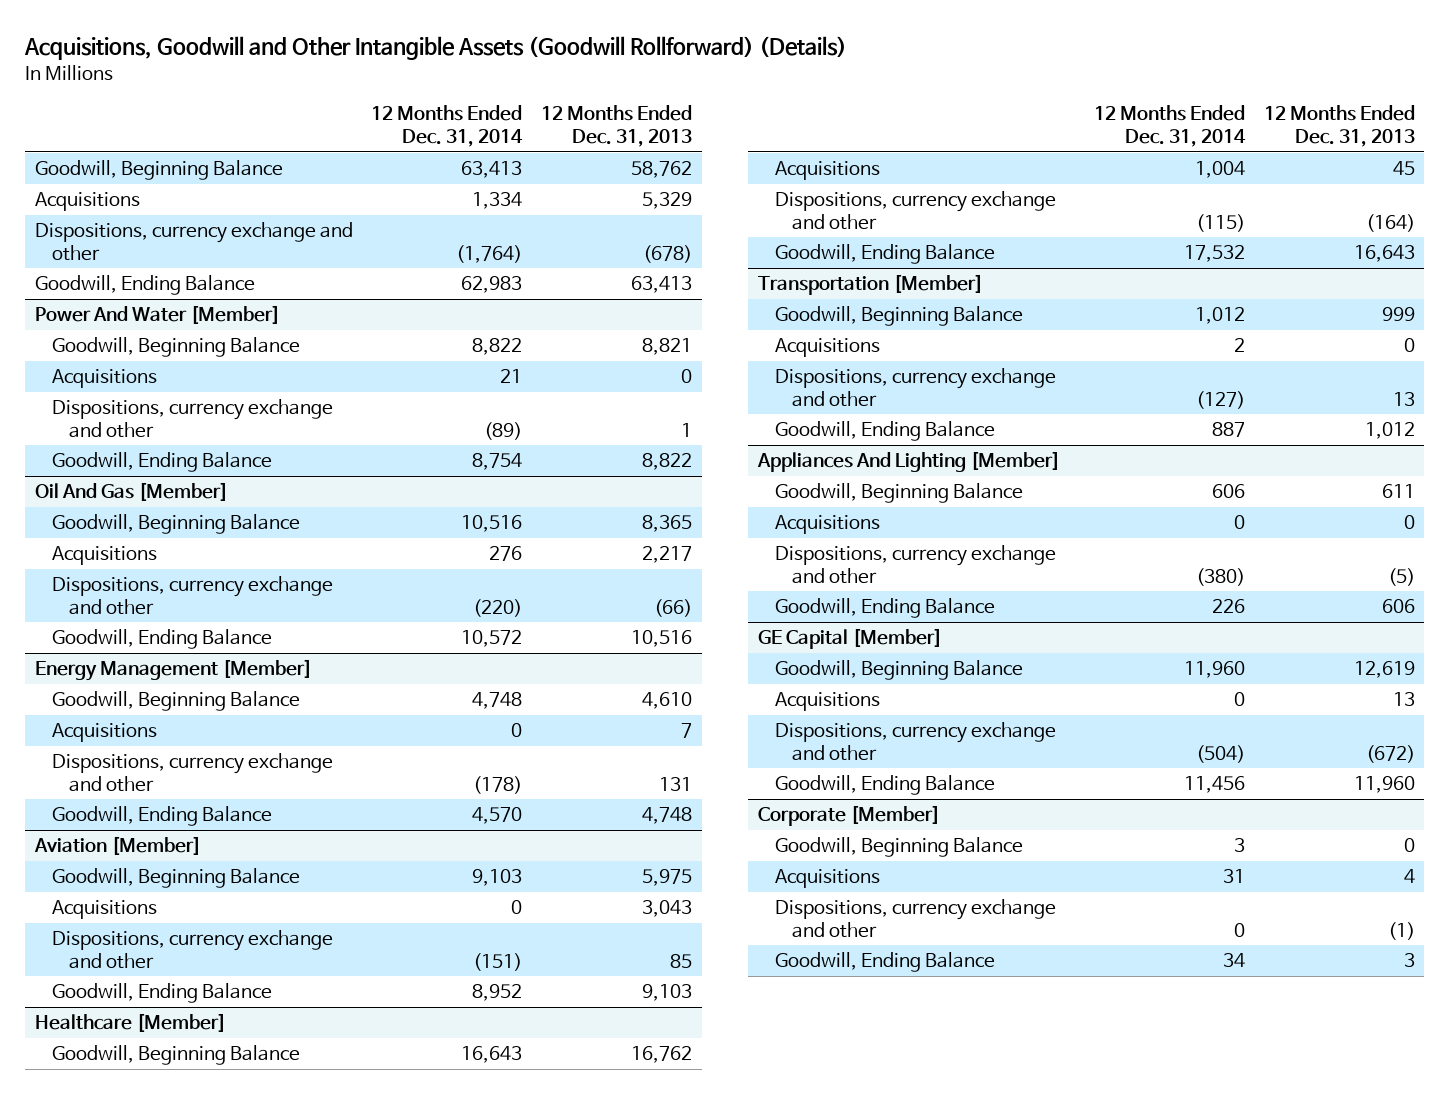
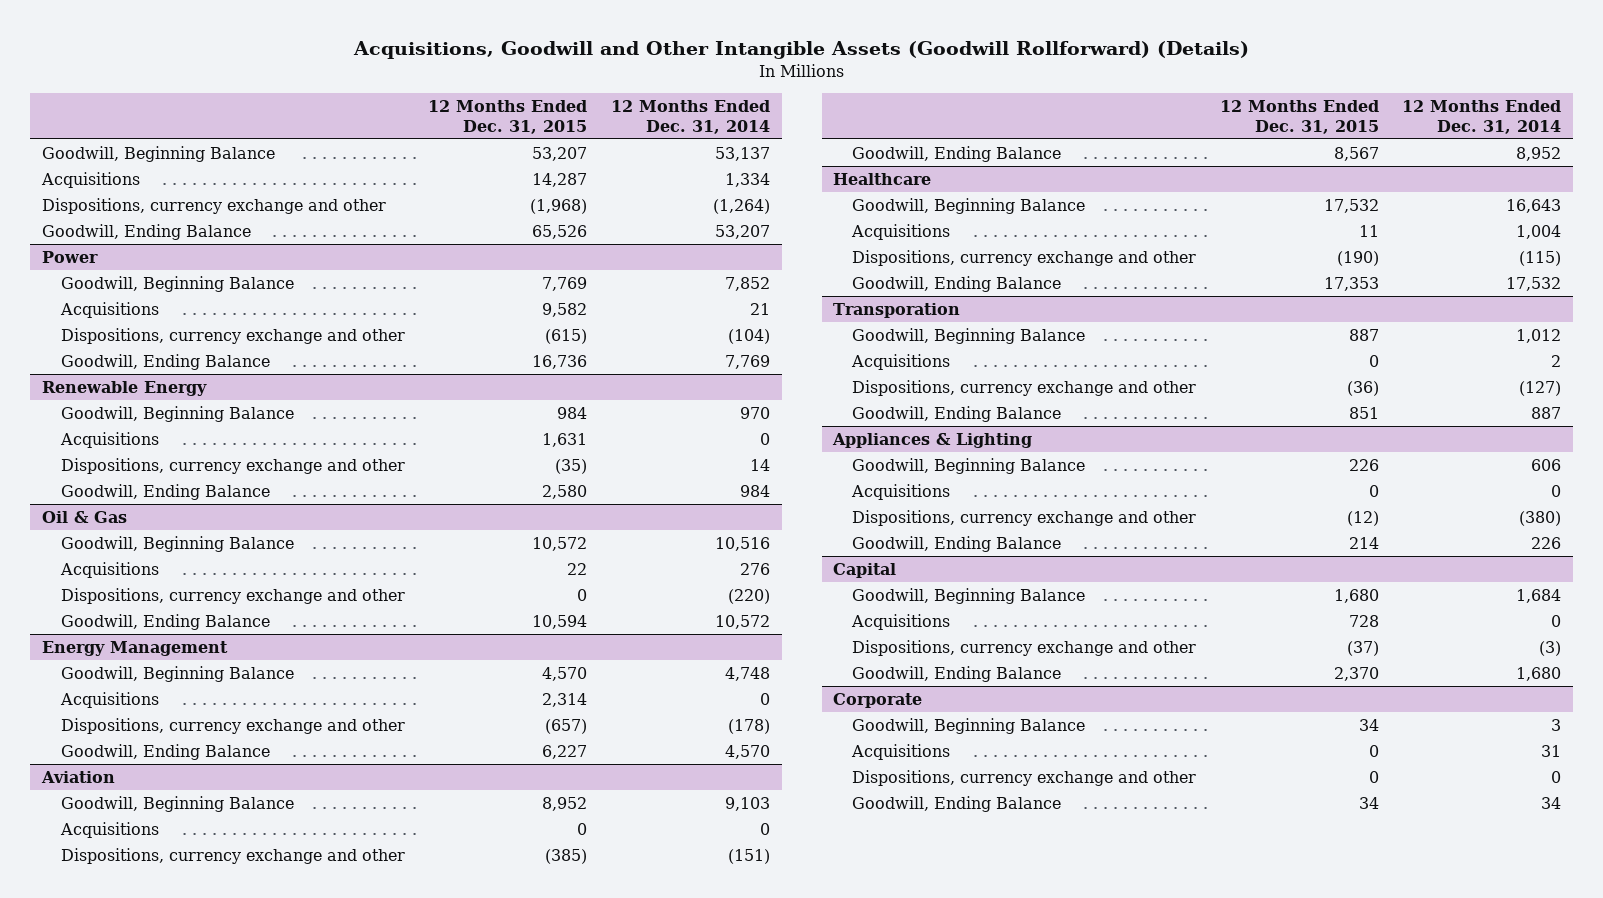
[541,105,693,148] 12 Months Ended Dec. 31, 2013 -> none
none -> [428,99,588,134] 12 Months Ended Dec. 31, 2015
[461,161,523,179] 63,413 -> [714,146,770,161] 53,137
[34,305,280,325] Power And Water [Member] -> none
[456,244,523,263] (1,764) -> [712,198,770,214] (1,264)
[461,276,523,294] 62,983 -> [714,224,770,239] 53,207
none -> [42,250,99,263] Power
[472,338,523,356] 8,822 -> [724,276,770,291] 7,852
[484,421,523,440] (89) -> [727,328,770,344] (104)
[472,453,523,471] 8,754 -> [724,354,770,369] 7,769
none -> [42,380,208,396] Renewable Energy
none -> [60,405,294,422] Goodwill, Beginning Balance
none -> [59,431,159,448] Acquisitions
none -> [60,457,405,474] Dispositions, currency exchange and other
none -> [60,483,270,500] Goodwill, Ending Balance
[34,482,228,502] Oil And Gas [Member] -> [42,510,128,523] Oil & Gas
[34,659,312,682] Energy Management [Member] -> [42,640,229,656] Energy Management
[33,836,201,856] Aviation [Member] -> [41,770,116,783] Aviation
[34,1013,226,1033] Healthcare [Member] -> [833,172,932,185] Healthcare
[757,274,983,296] Transportation [Member] -> [833,302,961,318] Transporation
[756,451,1060,473] Appliances And Lighting [Member] -> [832,432,1033,448] Appliances & Lighting
[757,628,942,650] GE Capital [Member] -> none
none -> [833,562,897,578] Capital
[1184,661,1246,679] 11,960 -> [1516,588,1562,603] 1,684
[1196,744,1246,763] (504) -> [1539,640,1562,656] (3)
[1184,776,1246,794] 11,456 -> [1516,666,1562,681] 1,680
[757,805,940,827] Corporate [Member] -> [833,692,923,708] Corporate

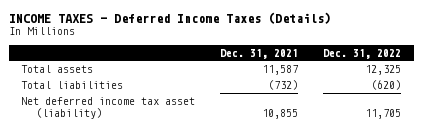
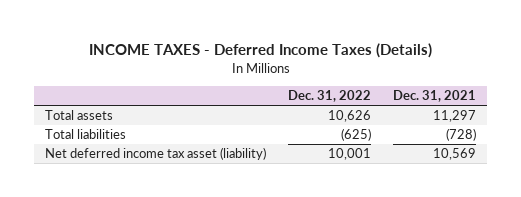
[262,65,299,76] 11,587 -> [433,110,477,123] 11,297
[365,65,402,76] 12,325 -> [328,110,372,123] 10,626
[268,80,299,91] (732) -> [446,128,477,142] (728)
[371,80,402,91] (620) -> [341,128,372,142] (625)
[262,108,299,119] 10,855 -> [433,148,477,161] 10,569
[365,108,402,119] 11,705 -> [328,148,372,161] 10,001

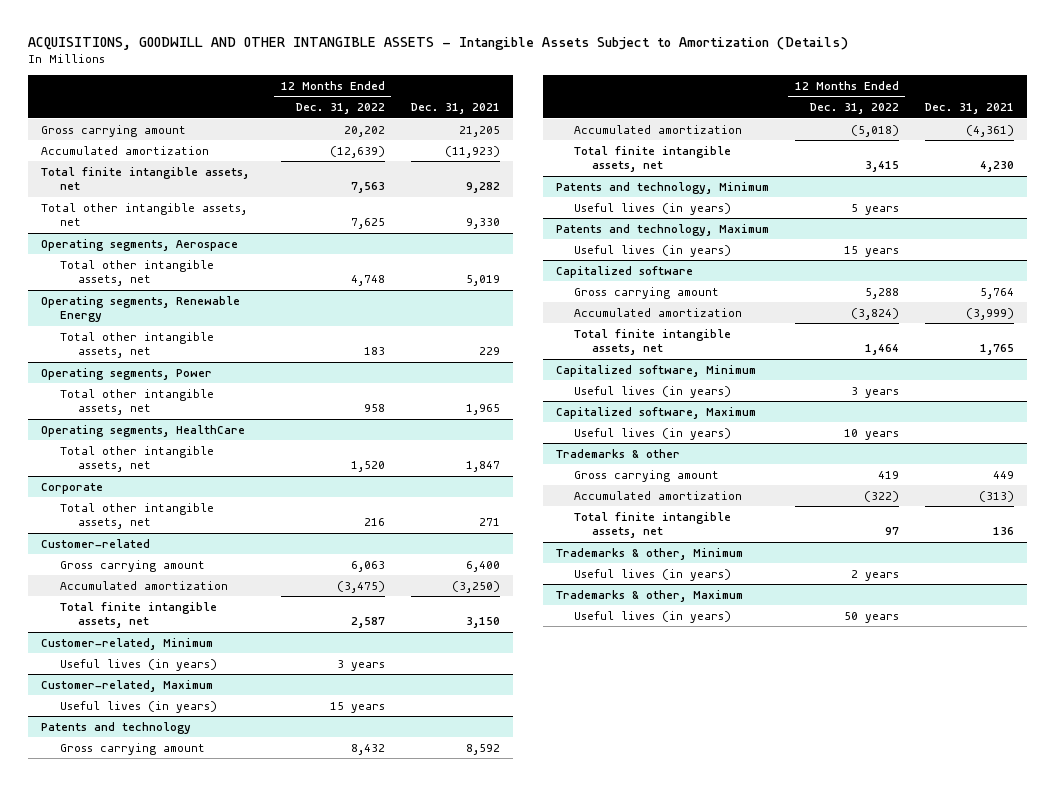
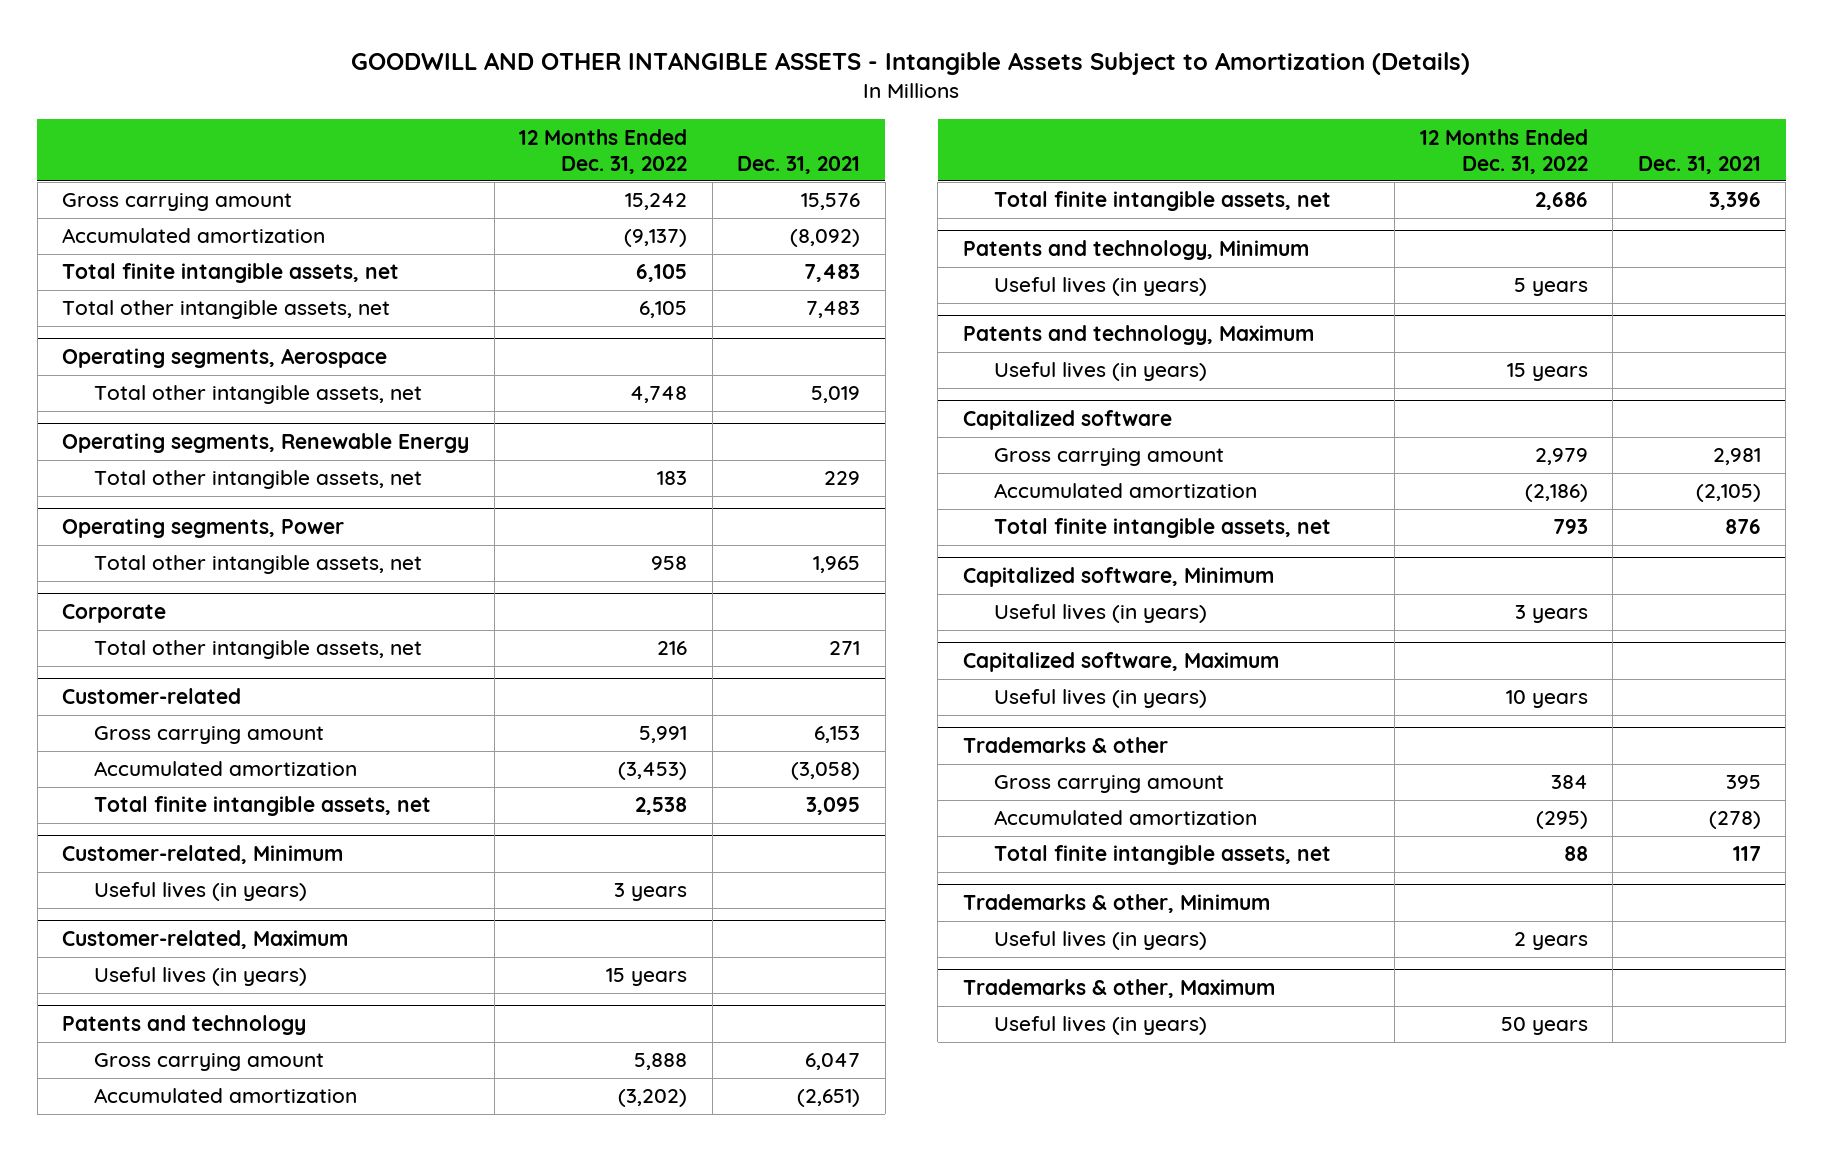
[28,36,849,50] ACQUISITIONS, GOODWILL AND OTHER INTANGIBLE ASSETS - Intangible Assets Subject to Amortization (Details) -> [351,51,1471,75] GOODWILL AND OTHER INTANGIBLE ASSETS - Intangible Assets Subject to Amortization (Details)
[343,125,385,137] 20,202 -> [625,193,688,211] 15,242
[458,125,500,137] 21,205 -> [801,193,861,211] 15,576
[329,145,385,158] (12,639) -> [624,229,688,248] (9,137)
[444,145,500,158] (11,923) -> [790,229,861,248] (8,092)
[350,182,385,194] 7,563 -> [636,264,688,283] 6,105
[465,182,500,194] 9,282 -> [804,264,861,283] 7,483
[350,218,385,230] 7,625 -> [639,301,688,319] 6,105
[465,218,500,230] 9,330 -> [806,301,861,319] 7,483
[41,424,246,437] Operating segments, HealthCare -> none
[59,445,214,473] Total other intangible assets, net -> none
[350,560,385,572] 6,063 -> [639,726,688,744] 5,991
[465,560,500,572] 6,400 -> [814,726,861,744] 6,153
[336,580,385,593] (3,475) -> [618,762,688,781] (3,453)
[451,580,500,593] (3,250) -> [791,762,861,781] (3,058)
[350,617,385,629] 2,587 -> [635,797,688,816] 2,538
[465,617,500,629] 3,150 -> [806,797,861,816] 3,095
[350,743,385,755] 8,432 -> [634,1053,688,1071] 5,888
[465,743,500,755] 8,592 -> [805,1053,861,1071] 6,047
[850,124,899,137] (5,018) -> [618,1089,688,1108] (3,202)
[966,124,1015,137] (4,361) -> [797,1089,861,1108] (2,651)
[864,161,899,173] 3,415 -> [1534,192,1588,211] 2,686
[980,161,1015,173] 4,230 -> [1708,192,1761,211] 3,396
[864,287,899,299] 5,288 -> [1534,448,1588,466] 2,979
[980,287,1015,299] 5,764 -> [1712,448,1761,466] 2,981
[850,307,899,320] (3,824) -> [1524,484,1588,503] (2,186)
[966,307,1015,320] (3,999) -> [1695,484,1761,503] (2,105)
[864,344,899,356] 1,464 -> [1552,519,1588,535] 793
[980,344,1015,356] 1,765 -> [1724,519,1761,535] 876
[877,470,899,479] 419 -> [1550,775,1588,790] 384
[993,470,1015,479] 449 -> [1725,775,1761,790] 395
[863,490,899,502] (322) -> [1535,811,1588,830] (295)
[979,490,1015,502] (313) -> [1708,811,1761,830] (278)
[884,527,899,536] 97 -> [1563,846,1588,862] 88
[993,527,1015,536] 136 -> [1732,846,1761,862] 117

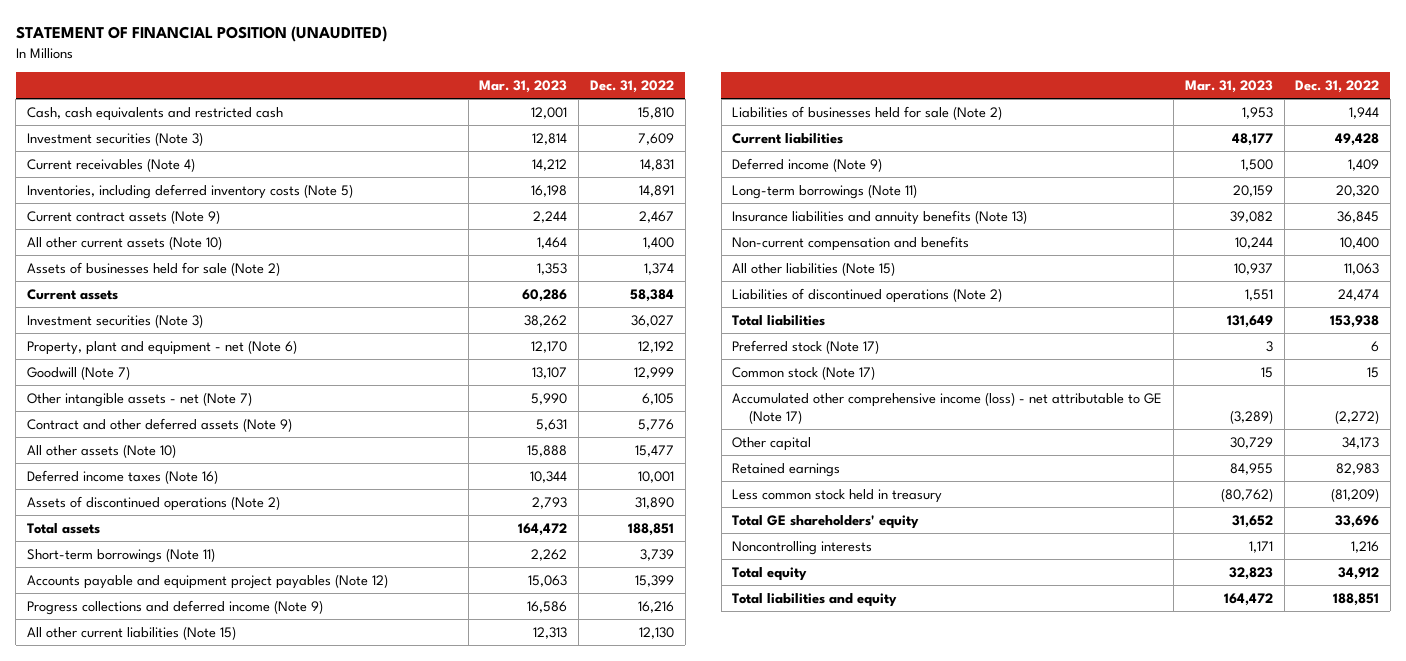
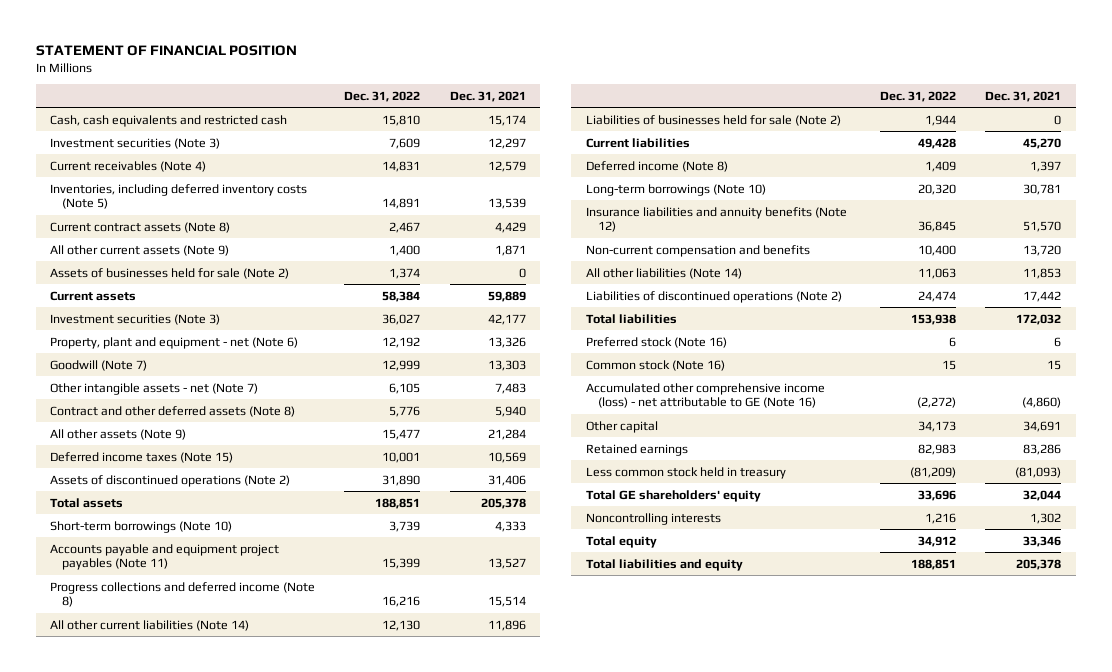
[15,26,387,43] STATEMENT OF FINANCIAL POSITION (UNAUDITED) -> [35,44,297,56] STATEMENT OF FINANCIAL POSITION
[479,80,568,94] Mar. 31, 2023 -> none
none -> [449,90,526,102] Dec. 31, 2021
[26,209,220,224] Current contract assets (Note 9) -> [50,221,231,233] Current contract assets (Note 8)
[26,235,222,250] All other current assets (Note 10) -> [50,244,230,256] All other current assets (Note 9)
[26,417,292,432] Contract and other deferred assets (Note 9) -> [50,405,296,417] Contract and other deferred assets (Note 8)
[26,443,176,458] All other assets (Note 10) -> [50,428,187,440] All other assets (Note 9)
[26,469,218,484] Deferred income taxes (Note 16) -> [50,451,234,463] Deferred income taxes (Note 15)
[26,547,215,563] Short-term borrowings (Note 11) -> [50,520,233,533] Short-term borrowings (Note 10)
[26,573,388,589] Accounts payable and equipment project payables (Note 12) -> [50,543,280,571] Accounts payable and equipment project payables (Note 11)
[26,599,323,615] Progress collections and deferred income (Note 9) -> [50,581,316,608] Progress collections and deferred income (Note 8)
[26,625,236,640] All other current liabilities (Note 15) -> [50,619,250,631] All other current liabilities (Note 14)
[732,157,883,172] Deferred income (Note 9) -> [586,160,729,172] Deferred income (Note 8)
[732,183,918,199] Long-term borrowings (Note 11) -> [586,183,767,196] Long-term borrowings (Note 10)
[732,209,1028,225] Insurance liabilities and annuity benefits (Note 13) -> [586,206,848,233] Insurance liabilities and annuity benefits (Note 12)
[732,261,896,276] All other liabilities (Note 15) -> [586,267,743,279] All other liabilities (Note 14)
[732,339,880,354] Preferred stock (Note 17) -> [586,336,728,348] Preferred stock (Note 16)
[732,365,876,380] Common stock (Note 17) -> [586,359,726,371] Common stock (Note 16)
[732,391,1163,424] Accumulated other comprehensive income (loss) - net attributable to GE (Note 17) -> [586,382,826,409] Accumulated other comprehensive income (loss) - net attributable to GE (Note 16)

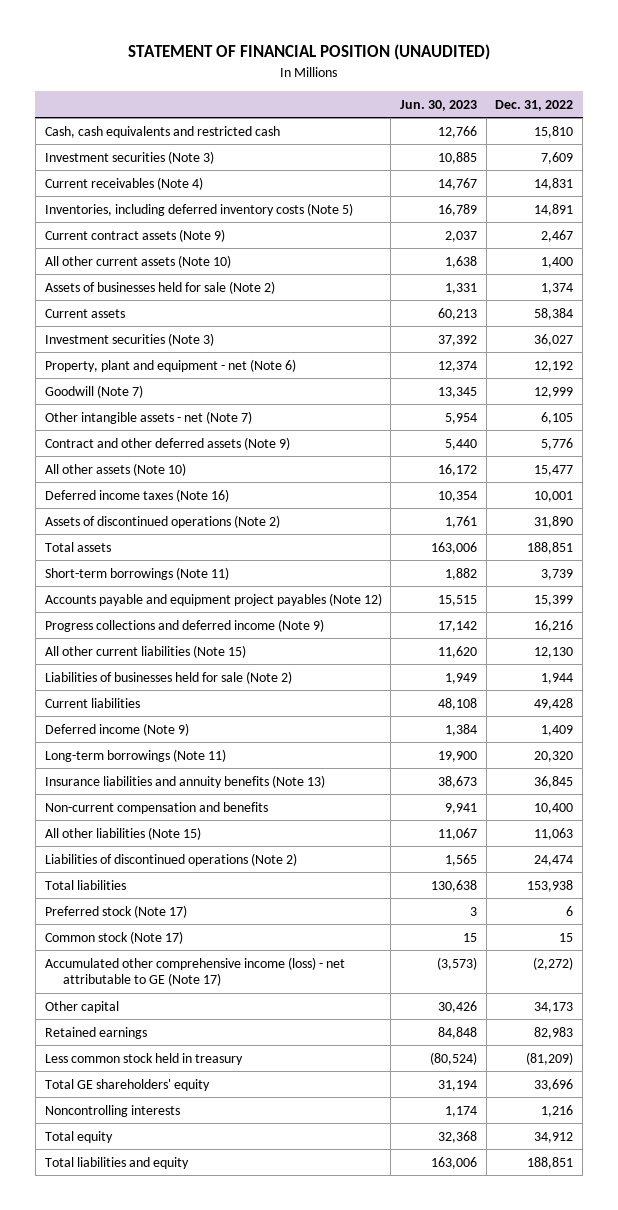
[35,44,297,56] STATEMENT OF FINANCIAL POSITION -> [127,44,490,61] STATEMENT OF FINANCIAL POSITION (UNAUDITED)
[449,90,526,102] Dec. 31, 2021 -> none
none -> [399,99,477,111] Jun. 30, 2023
[50,221,231,233] Current contract assets (Note 8) -> [44,228,225,242] Current contract assets (Note 9)
[50,244,230,256] All other current assets (Note 9) -> [44,254,231,268] All other current assets (Note 10)
[50,405,296,417] Contract and other deferred assets (Note 8) -> [44,436,290,450] Contract and other deferred assets (Note 9)
[50,428,187,440] All other assets (Note 9) -> [44,462,186,476] All other assets (Note 10)
[50,451,234,463] Deferred income taxes (Note 15) -> [44,488,229,502] Deferred income taxes (Note 16)
[50,520,233,533] Short-term borrowings (Note 10) -> [44,566,229,580] Short-term borrowings (Note 11)
[50,543,280,571] Accounts payable and equipment project payables (Note 11) -> [44,592,382,606] Accounts payable and equipment project payables (Note 12)
[50,581,316,608] Progress collections and deferred income (Note 8) -> [44,618,324,632] Progress collections and deferred income (Note 9)
[50,619,250,631] All other current liabilities (Note 14) -> [44,644,246,658] All other current liabilities (Note 15)
[586,160,729,172] Deferred income (Note 8) -> [44,722,189,736] Deferred income (Note 9)
[586,183,767,196] Long-term borrowings (Note 10) -> [44,748,226,762] Long-term borrowings (Note 11)
[586,206,848,233] Insurance liabilities and annuity benefits (Note 12) -> [44,774,325,788] Insurance liabilities and annuity benefits (Note 13)
[586,267,743,279] All other liabilities (Note 14) -> [44,826,201,840] All other liabilities (Note 15)
[586,336,728,348] Preferred stock (Note 16) -> [44,904,187,918] Preferred stock (Note 17)
[586,359,726,371] Common stock (Note 16) -> [44,930,183,944] Common stock (Note 17)
[586,382,826,409] Accumulated other comprehensive income (loss) - net attributable to GE (Note 16) -> [44,956,345,987] Accumulated other comprehensive income (loss) - net attributable to GE (Note 17)

